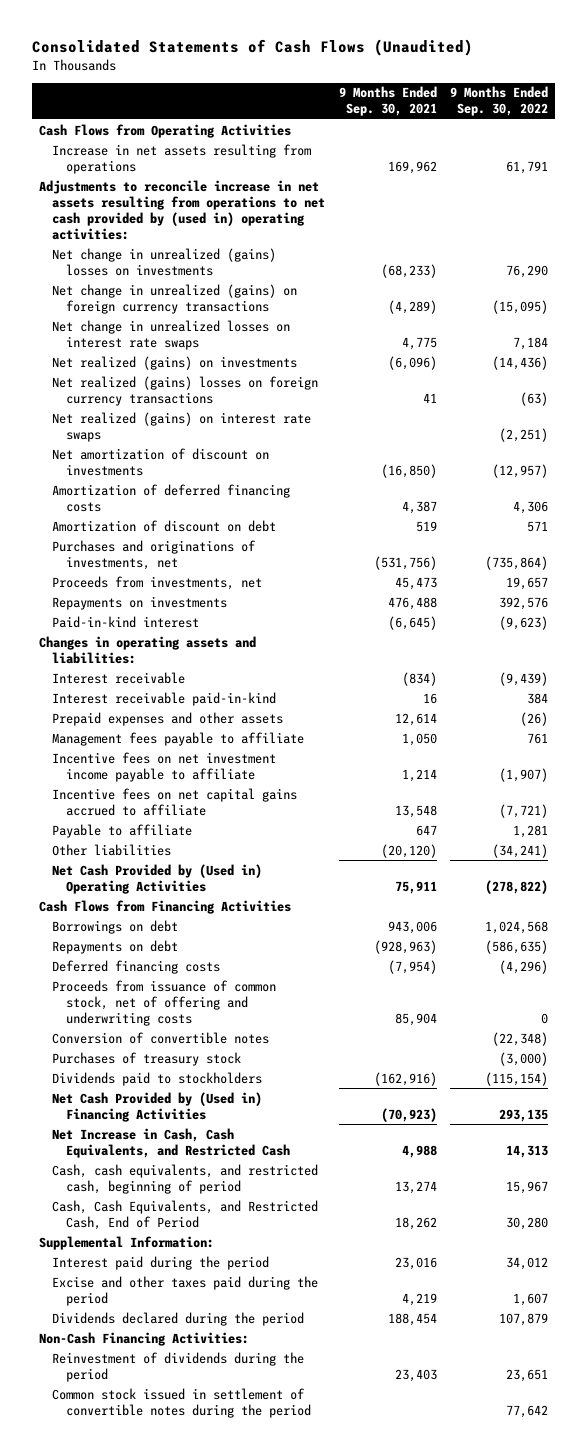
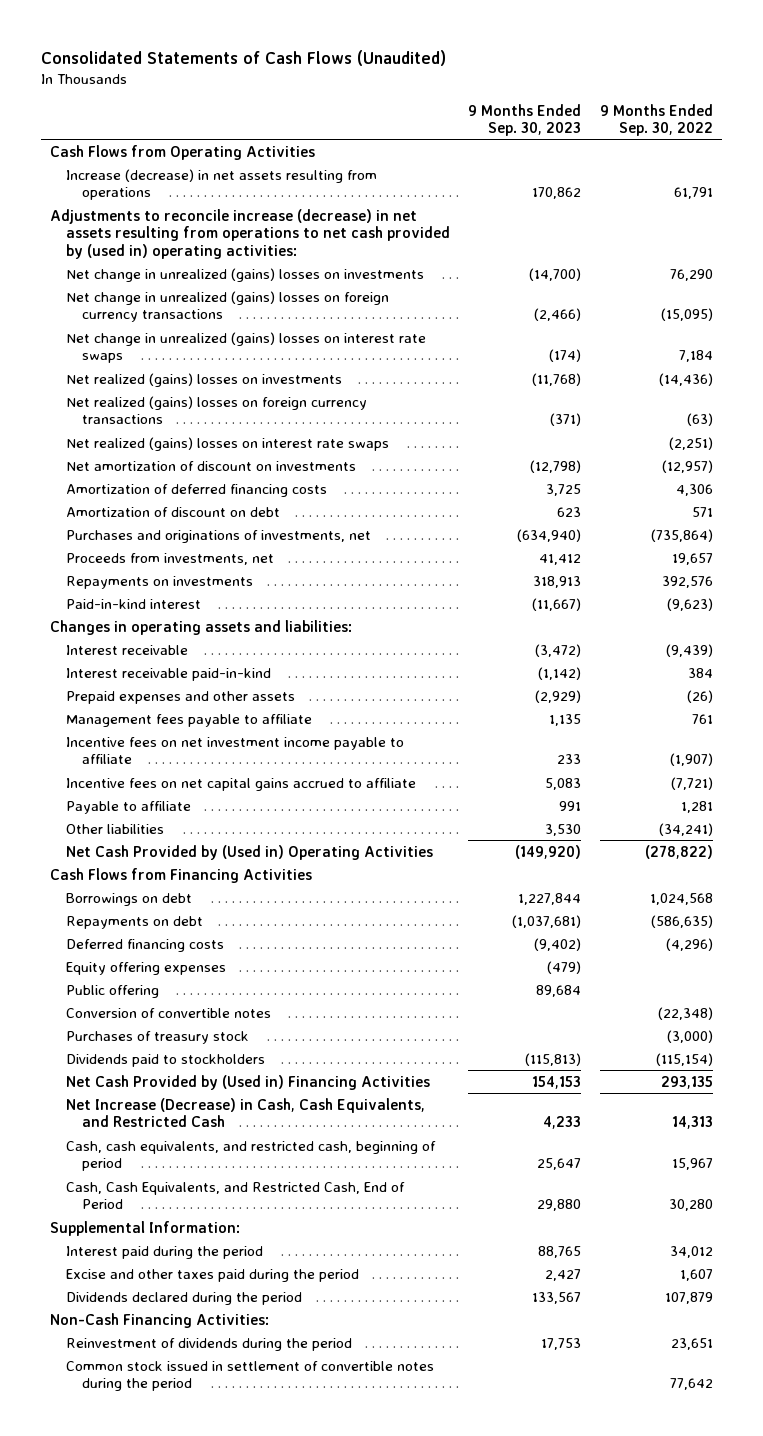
[338,86,437,117] 9 Months Ended Sep. 30, 2021 -> none
none -> [468,103,582,137] 9 Months Ended Sep. 30, 2023
[52,143,312,174] Increase in net assets resulting from operations -> [65,168,377,201] Increase (decrease) in net assets resulting from operations
[38,179,326,240] Adjustments to reconcile increase in net assets resulting from operations to net cash provided by (used in) operating activities: -> [50,208,450,259] Adjustments to reconcile increase (decrease) in net assets resulting from operations to net cash provided by (used in) operating activities:
[52,283,298,314] Net change in unrealized (gains) on foreign currency transactions -> [65,290,389,323] Net change in unrealized (gains) losses on foreign currency transactions
[52,319,291,350] Net change in unrealized losses on interest rate swaps -> [65,331,426,364] Net change in unrealized (gains) losses on interest rate swaps
[52,355,298,370] Net realized (gains) on investments -> [65,372,342,387] Net realized (gains) losses on investments
[52,411,312,442] Net realized (gains) on interest rate swaps -> [65,436,389,451] Net realized (gains) losses on interest rate swaps
[52,979,277,1026] Proceeds from issuance of common stock, net of offering and underwriting costs -> none
none -> [65,961,226,975] Equity offering expenses
none -> [65,984,159,998] Public offering
[52,1127,290,1158] Net Increase in Cash, Cash Equivalents, and Restricted Cash -> [65,1097,425,1128] Net Increase (Decrease) in Cash, Cash Equivalents, and Restricted Cash

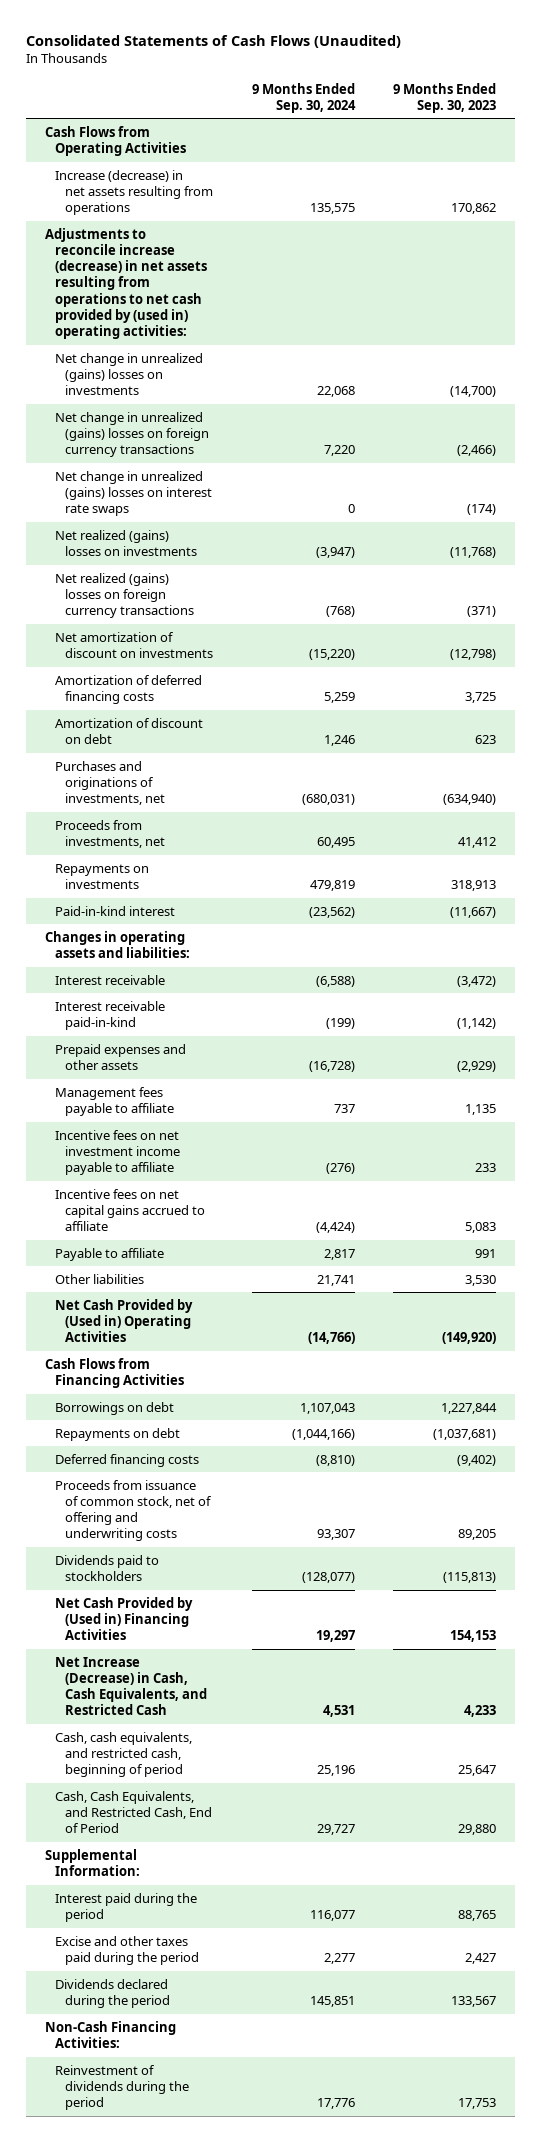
[599,103,713,137] 9 Months Ended Sep. 30, 2022 -> none
none -> [251,82,356,113] 9 Months Ended Sep. 30, 2024
[65,436,389,451] Net realized (gains) losses on interest rate swaps -> none
[65,961,226,975] Equity offering expenses -> none
[65,984,159,998] Public offering -> none
[65,1007,271,1018] Conversion of convertible notes -> none
[65,1030,249,1044] Purchases of treasury stock -> none
none -> [55,1479,213,1542] Proceeds from issuance of common stock, net of offering and underwriting costs
[65,1360,434,1392] Common stock issued in settlement of convertible notes during the period -> none

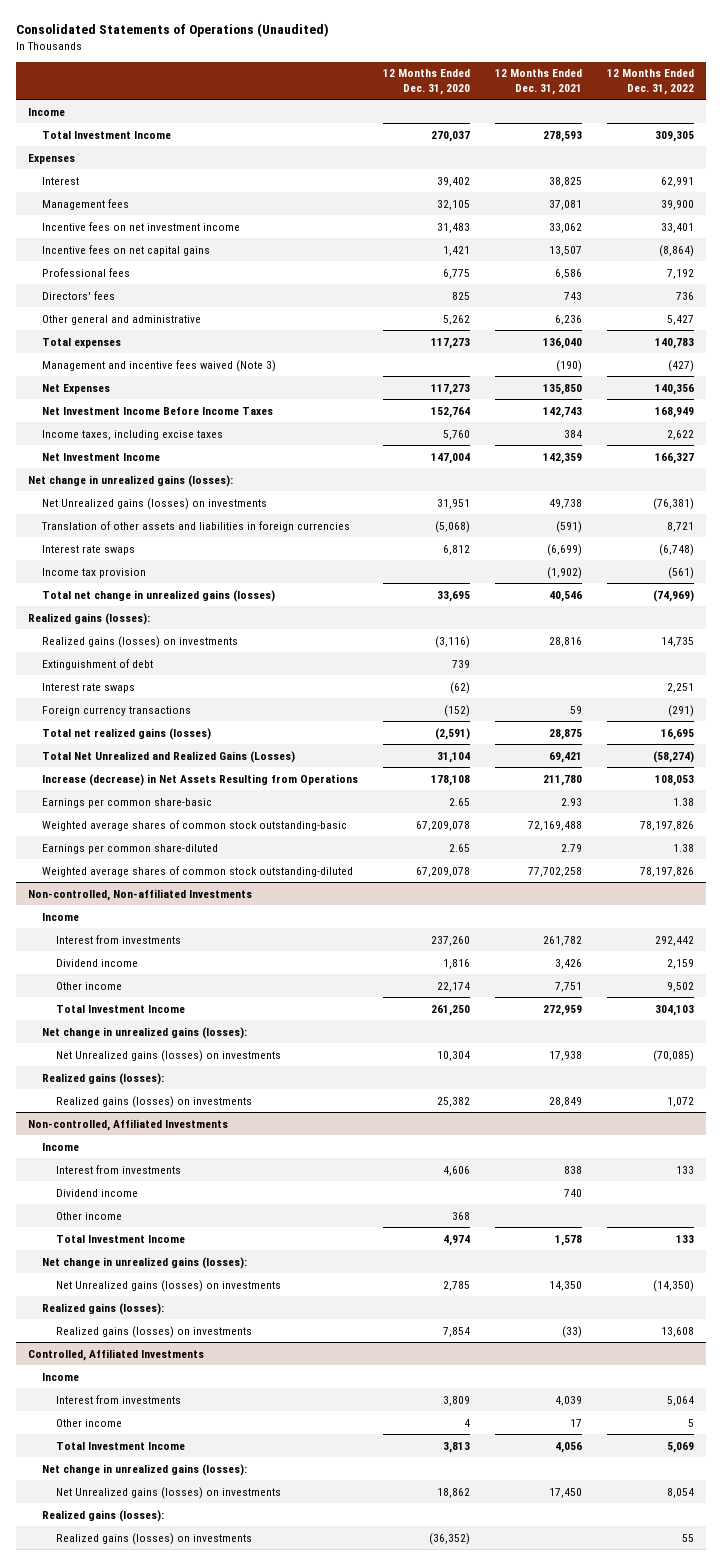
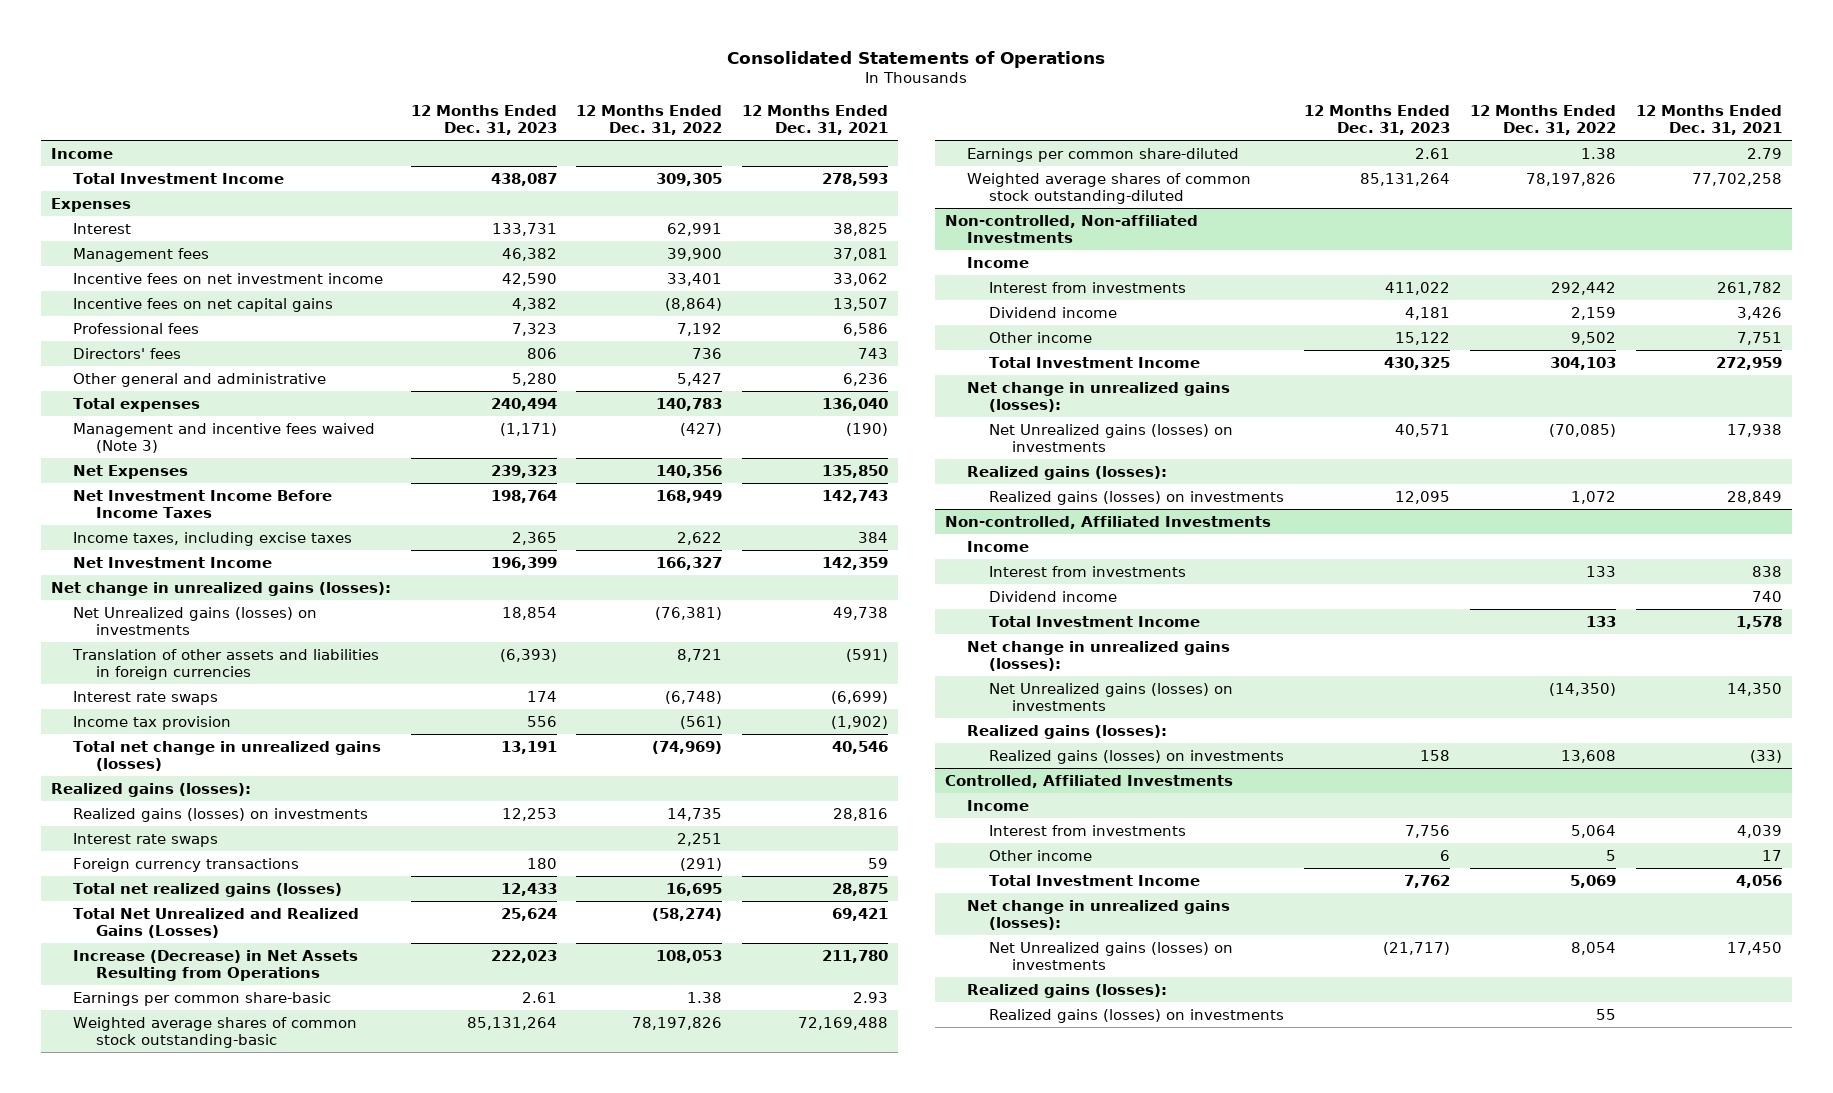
[15,22,329,37] Consolidated Statements of Operations (Unaudited) -> [727,50,1106,68] Consolidated Statements of Operations
[383,69,471,95] 12 Months Ended Dec. 31, 2020 -> none
none -> [410,104,557,136] 12 Months Ended Dec. 31, 2023
[42,658,154,670] Extinguishment of debt -> none
[42,773,359,786] Increase (decrease) in Net Assets Resulting from Operations -> [73,949,359,982] Increase (Decrease) in Net Assets Resulting from Operations
[56,1211,123,1220] Other income -> none

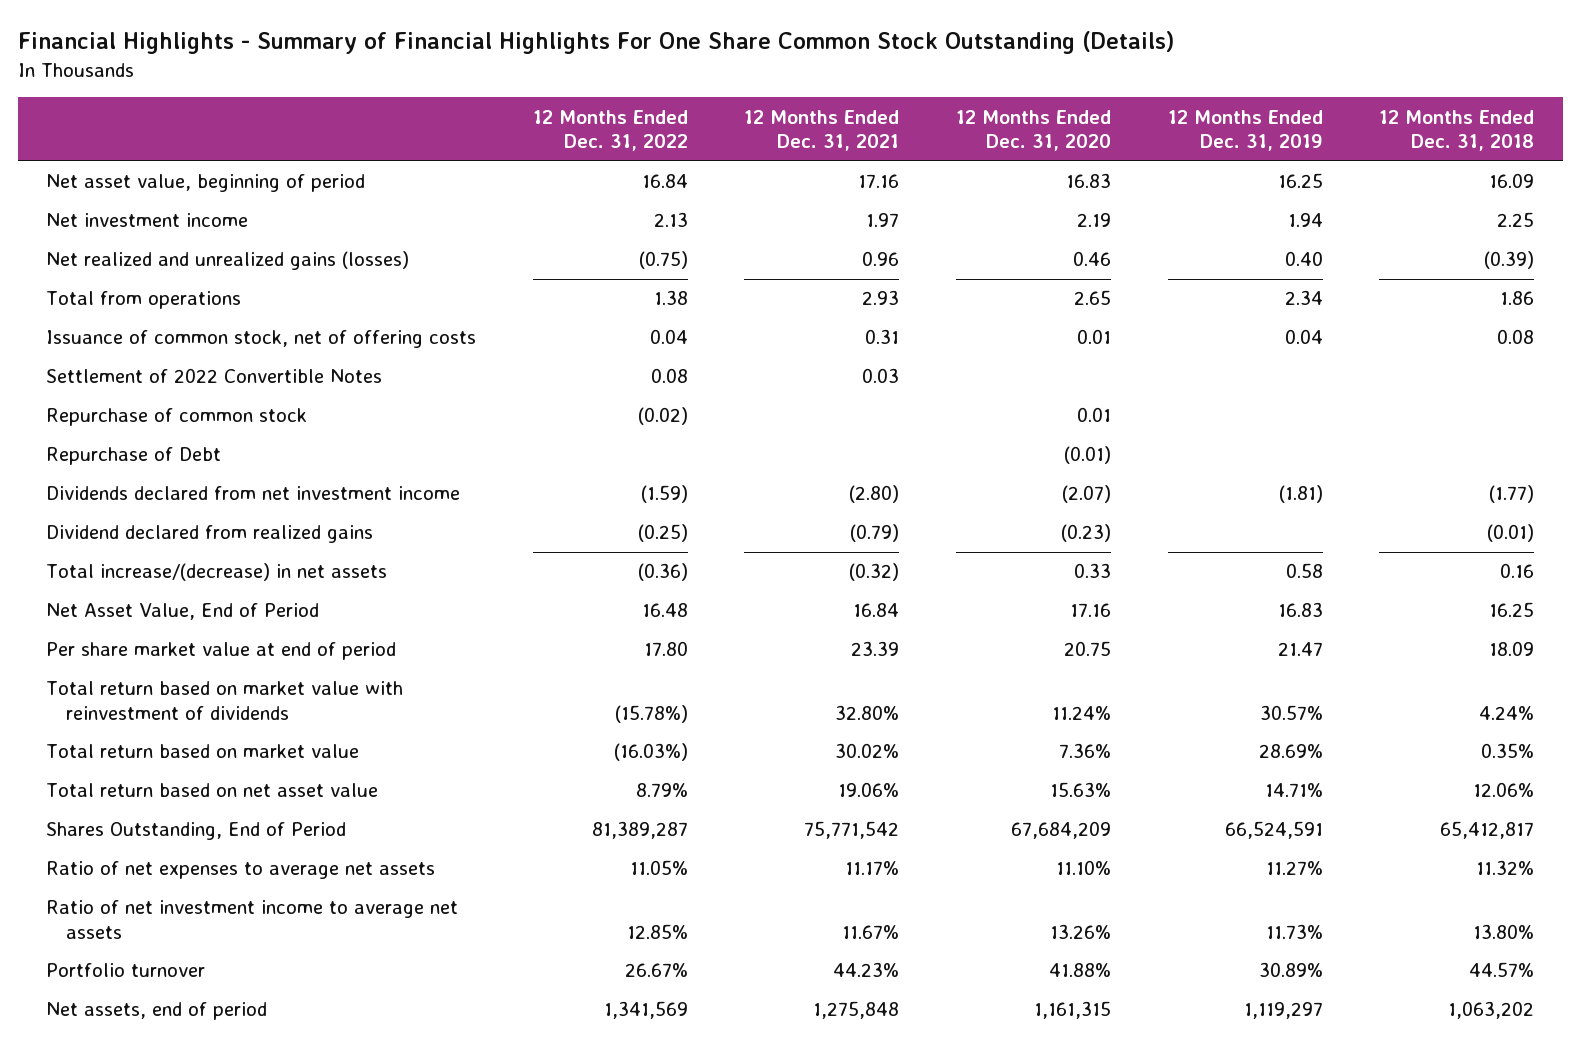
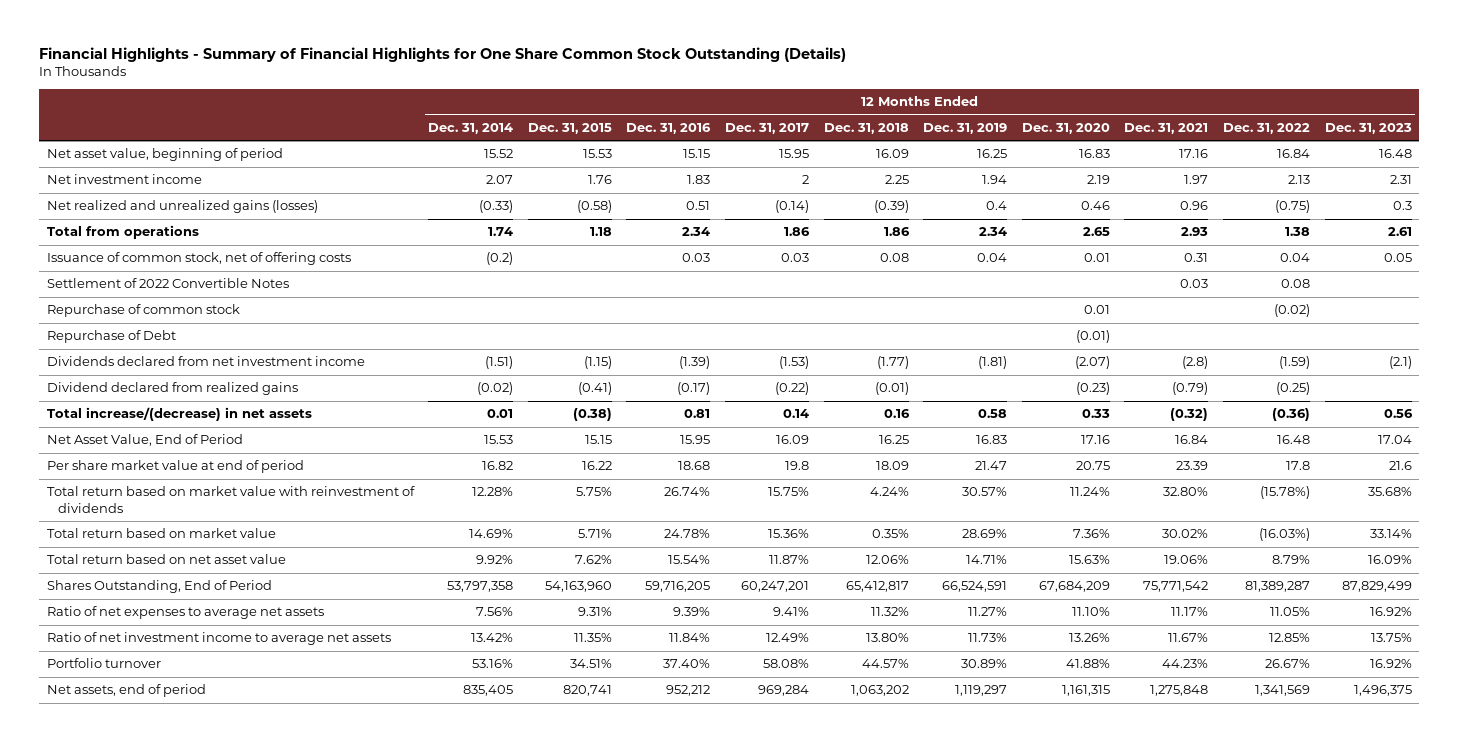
[17,31,1174,55] Financial Highlights - Summary of Financial Highlights For One Share Common Stock Outstanding (Details) -> [39,47,847,63] Financial Highlights - Summary of Financial Highlights for One Share Common Stock Outstanding (Details)
none -> [428,123,514,135] Dec. 31, 2014
none -> [527,123,612,135] Dec. 31, 2015
none -> [626,123,712,135] Dec. 31, 2016
none -> [725,123,810,135] Dec. 31, 2017
none -> [1324,123,1412,135] Dec. 31, 2023
[1284,251,1323,267] 0.40 -> [986,201,1008,211] 0.4
[849,485,900,504] (2.80) -> [1182,356,1209,370] (2.8)
[643,641,688,657] 17.80 -> [1286,461,1311,471] 17.8

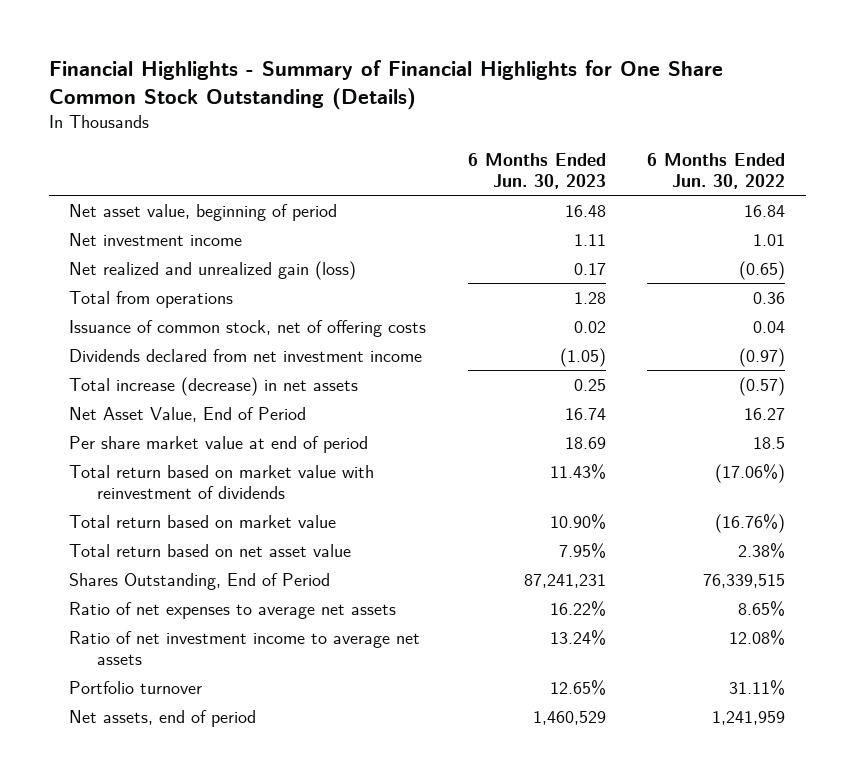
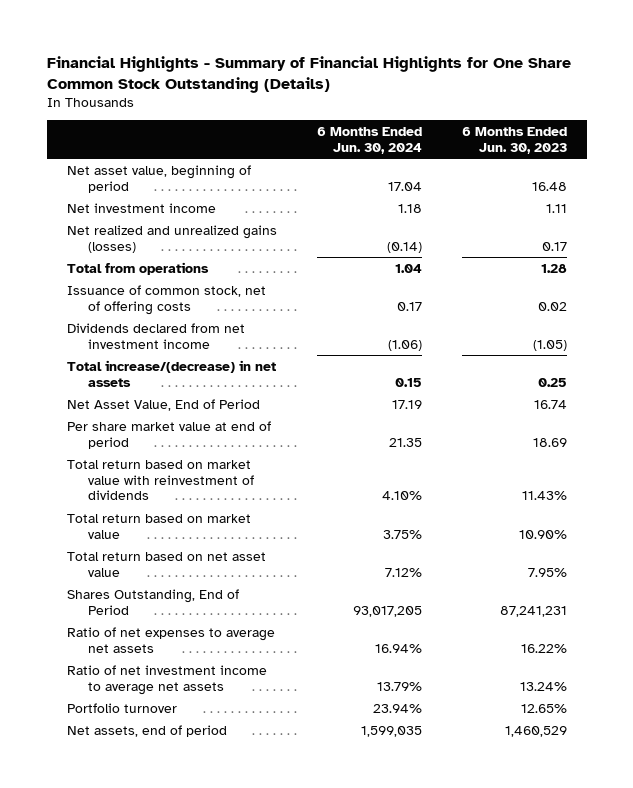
[647,153,786,189] 6 Months Ended Jun. 30, 2022 -> none
none -> [316,127,422,154] 6 Months Ended Jun. 30, 2024
[69,260,357,280] Net realized and unrealized gain (loss) -> [66,224,277,253] Net realized and unrealized gains (losses)
[69,376,359,396] Total increase (decrease) in net assets -> [66,359,276,387] Total increase/(decrease) in net assets

